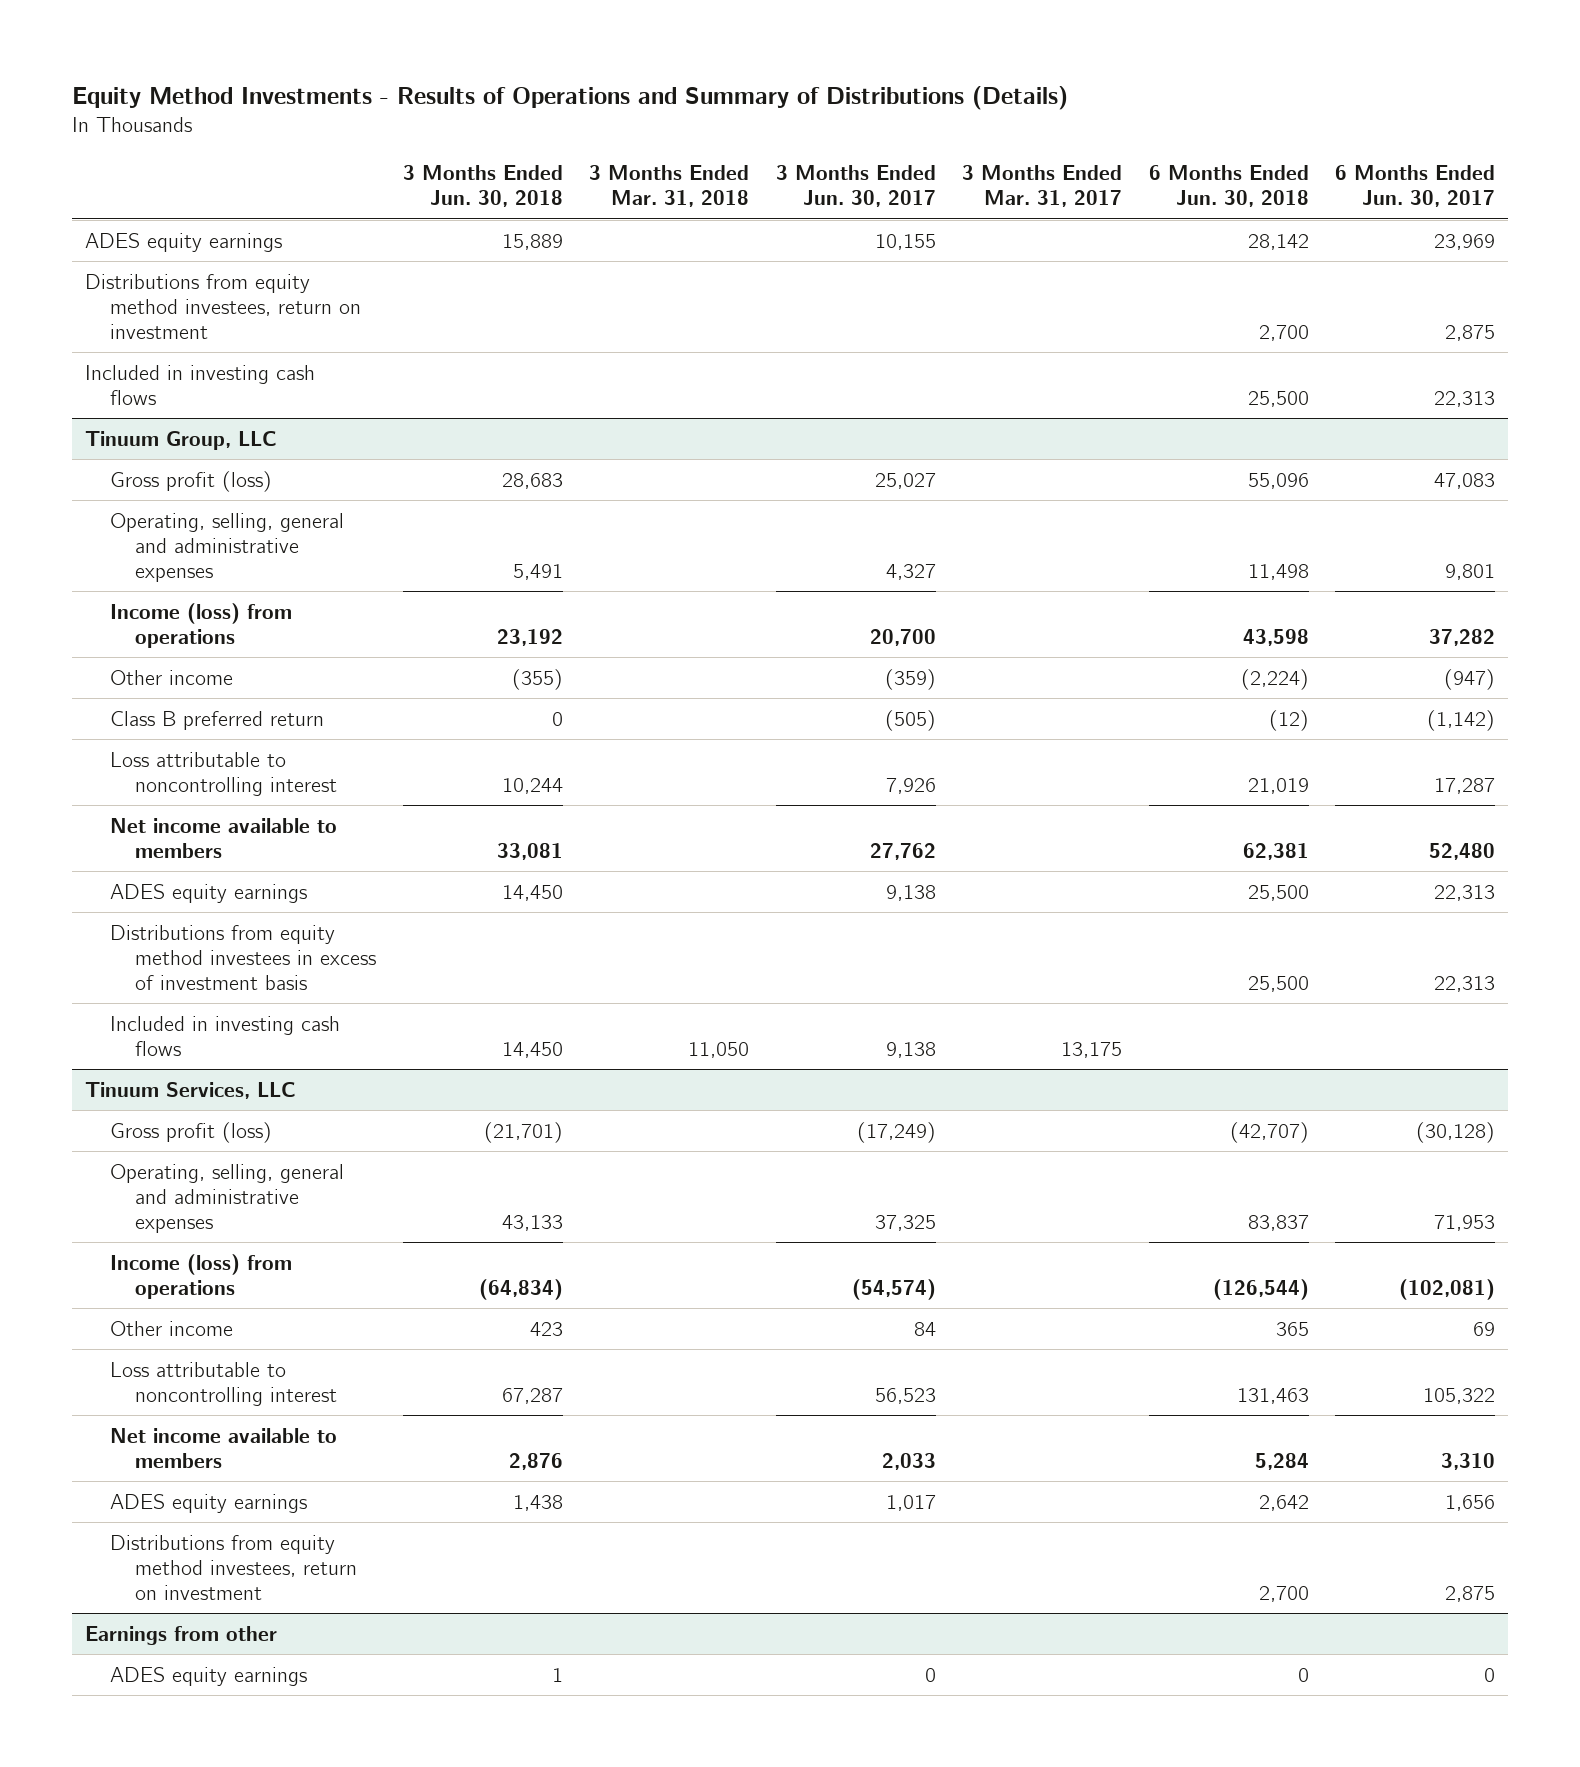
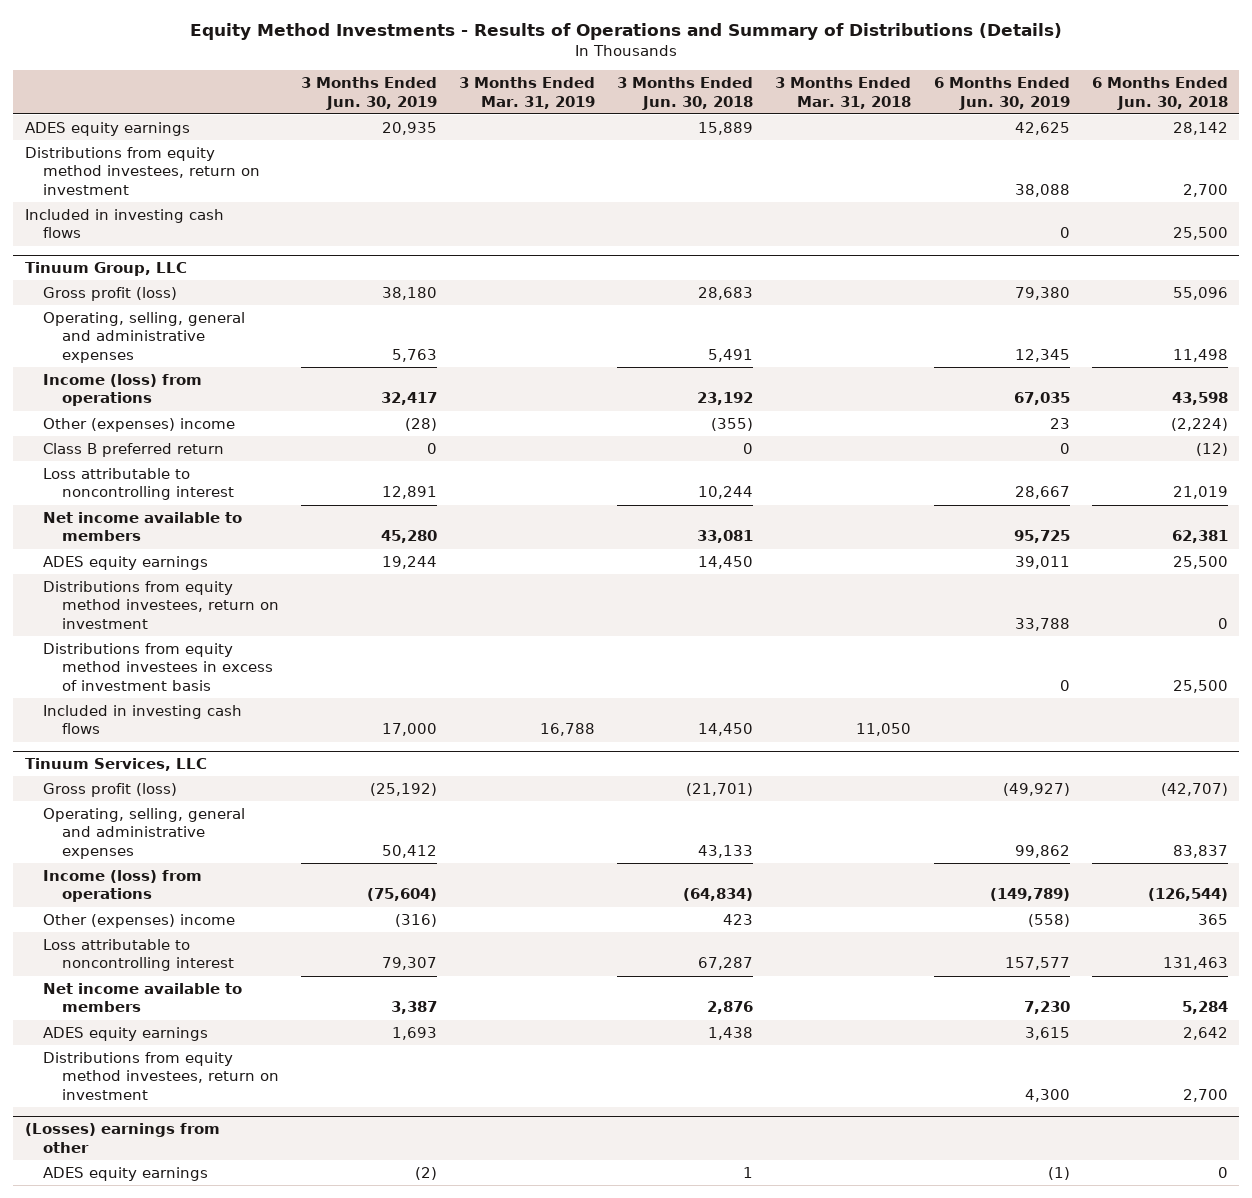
[775,165,936,208] 3 Months Ended Jun. 30, 2017 -> none
[962,165,1123,208] 3 Months Ended Mar. 31, 2017 -> none
[1335,165,1496,208] 6 Months Ended Jun. 30, 2017 -> none
none -> [300,76,437,110] 3 Months Ended Jun. 30, 2019
none -> [459,76,596,109] 3 Months Ended Mar. 31, 2019
none -> [933,76,1070,110] 6 Months Ended Jun. 30, 2019
[110,669,234,685] Other income -> [43,417,236,432] Other (expenses) income
none -> [43,580,279,630] Distributions from equity method investees, return on investment
[110,1320,234,1336] Other income -> [43,913,236,928] Other (expenses) income
[85,1625,278,1645] Earnings from other -> [24,1123,220,1153] (Losses) earnings from other

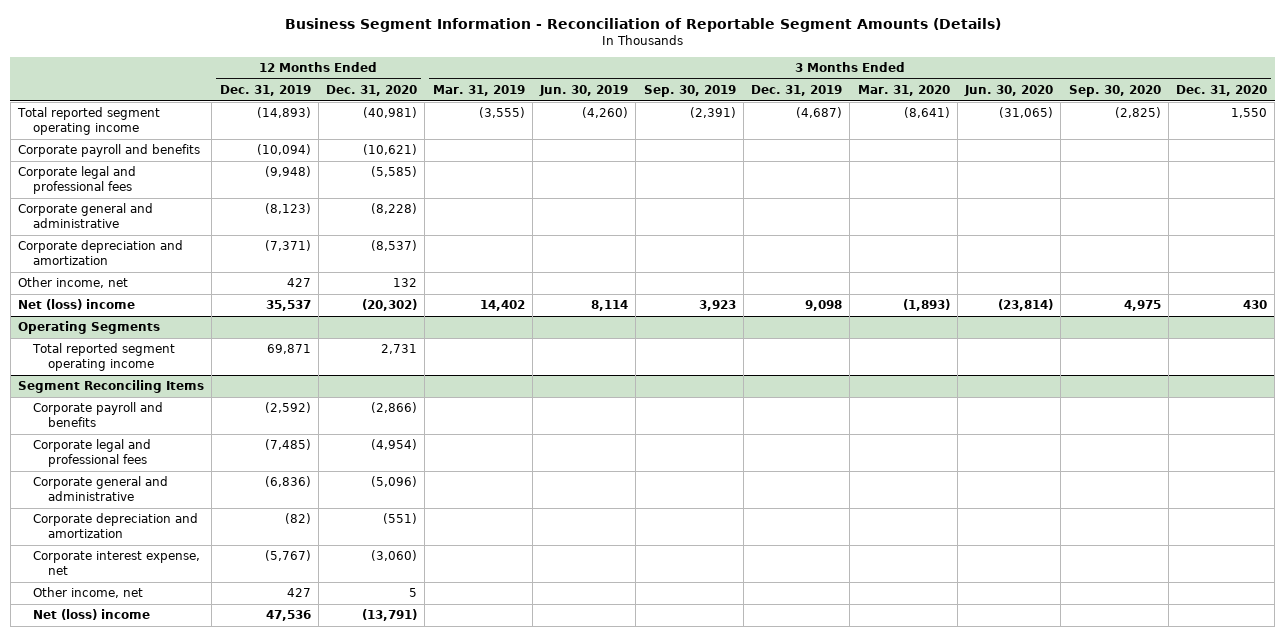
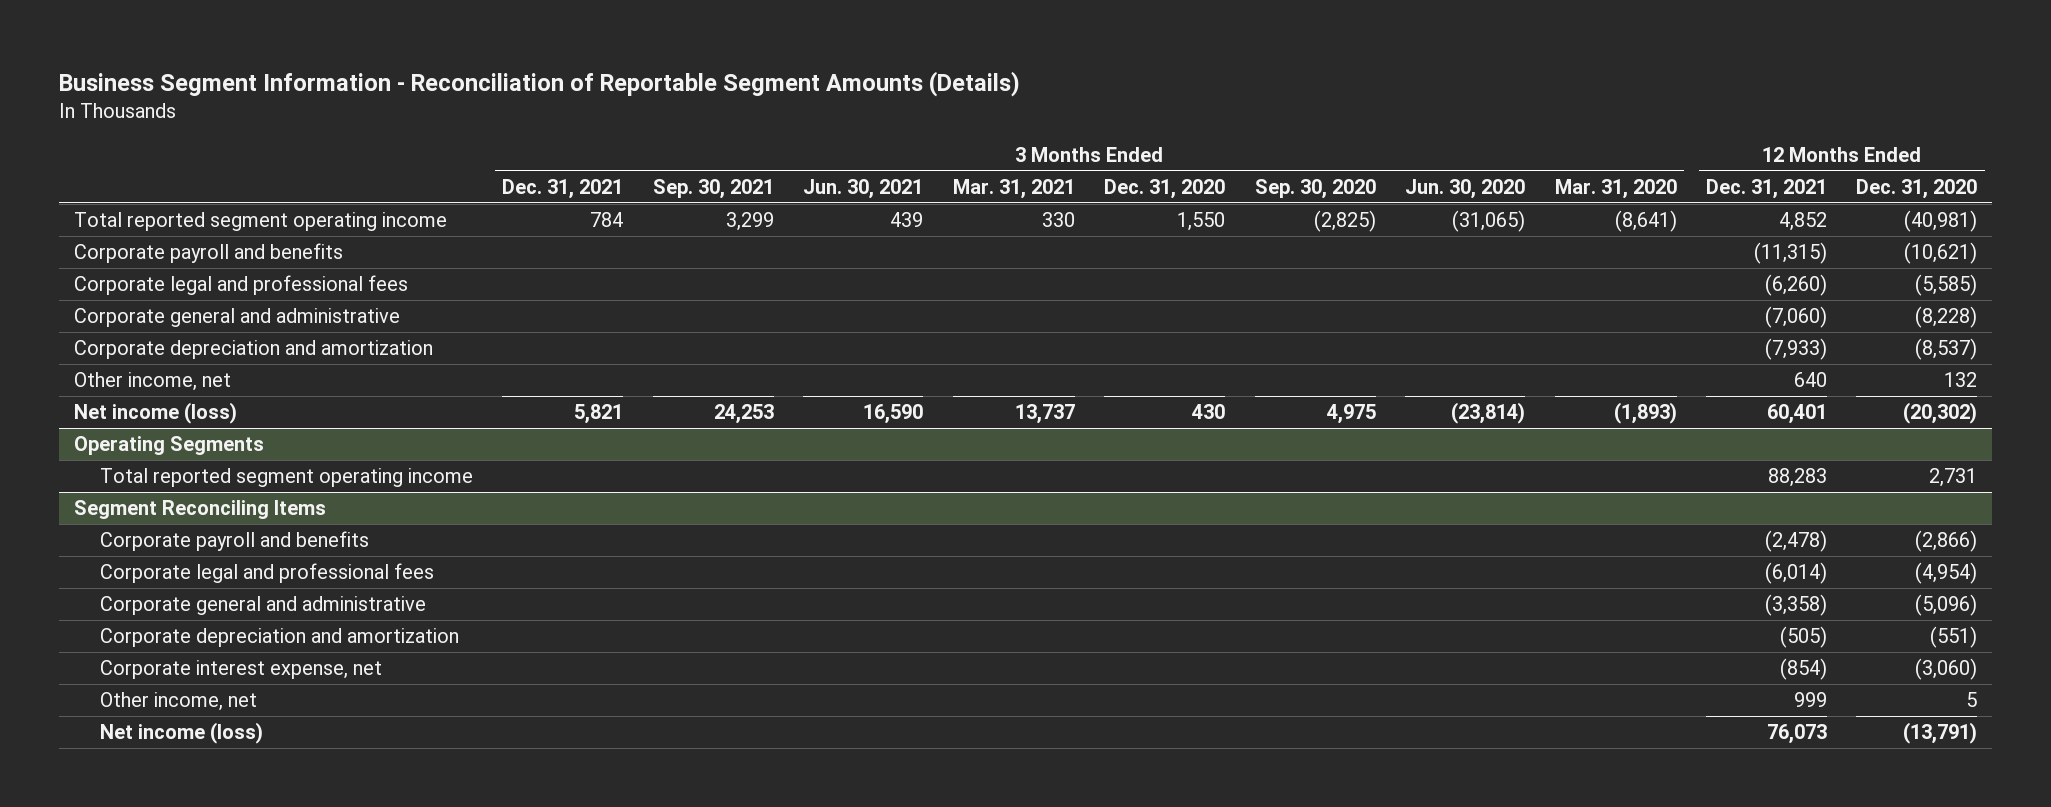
[219,85,311,97] Dec. 31, 2019 -> none
[432,85,525,97] Mar. 31, 2019 -> none
[539,85,629,97] Jun. 30, 2019 -> none
[643,85,736,98] Sep. 30, 2019 -> none
[751,85,843,97] Dec. 31, 2019 -> none
none -> [502,178,624,199] Dec. 31, 2021
none -> [652,178,774,199] Sep. 30, 2021
none -> [803,178,924,199] Jun. 30, 2021
none -> [952,178,1075,199] Mar. 31, 2021
none -> [1705,178,1827,199] Dec. 31, 2021
[18,299,136,311] Net (loss) income -> [73,402,237,425] Net income (loss)
[33,609,151,621] Net (loss) income -> [99,722,263,745] Net income (loss)

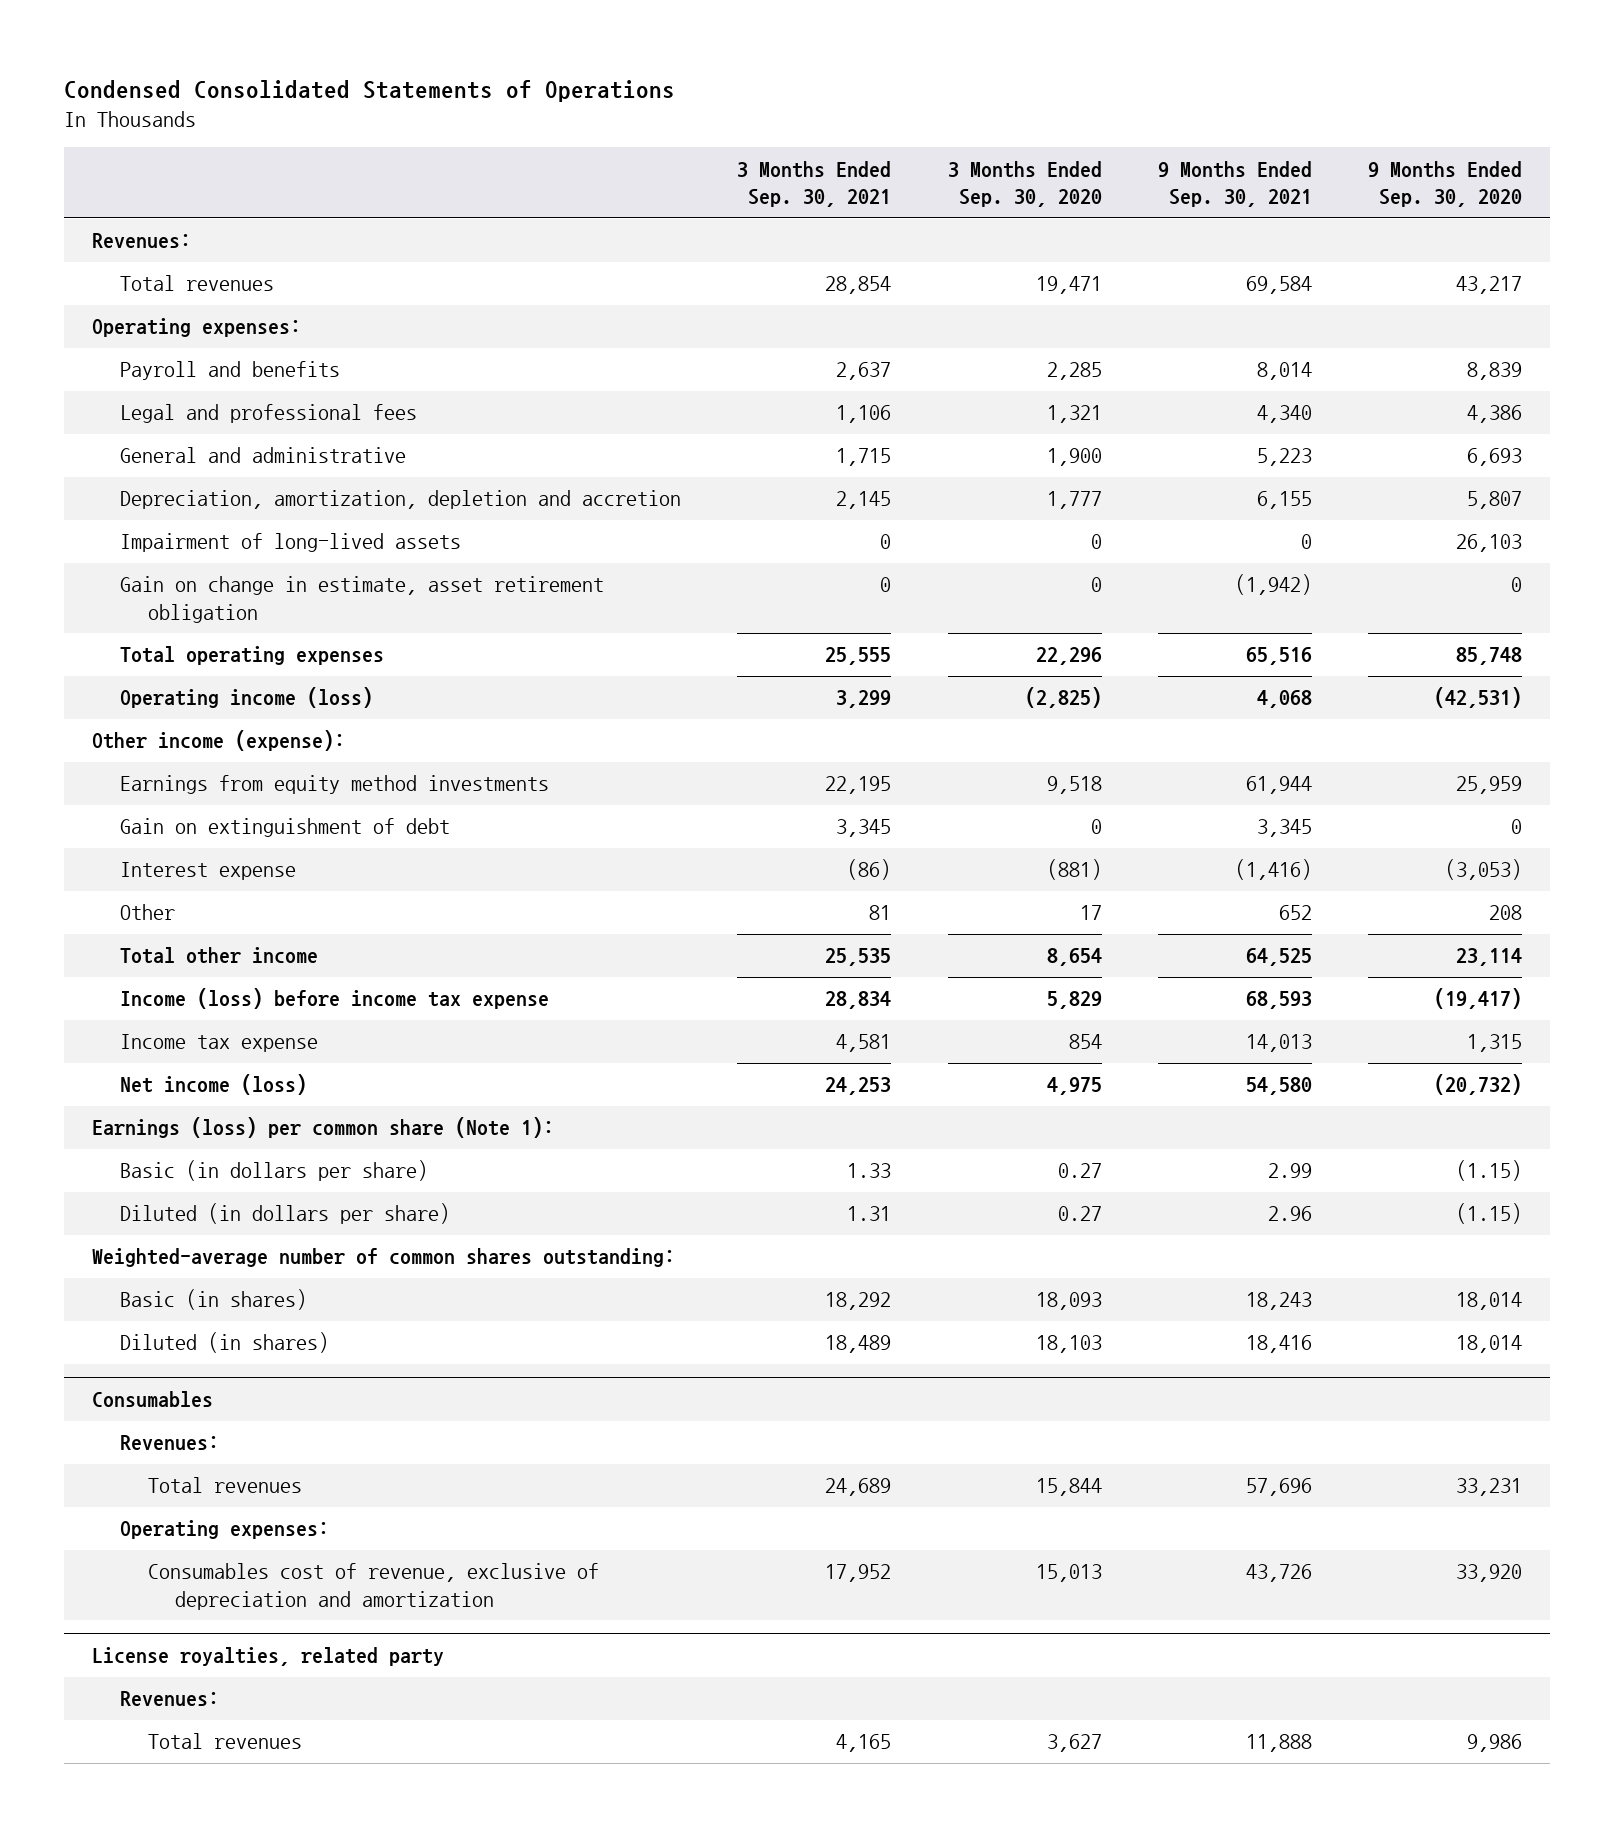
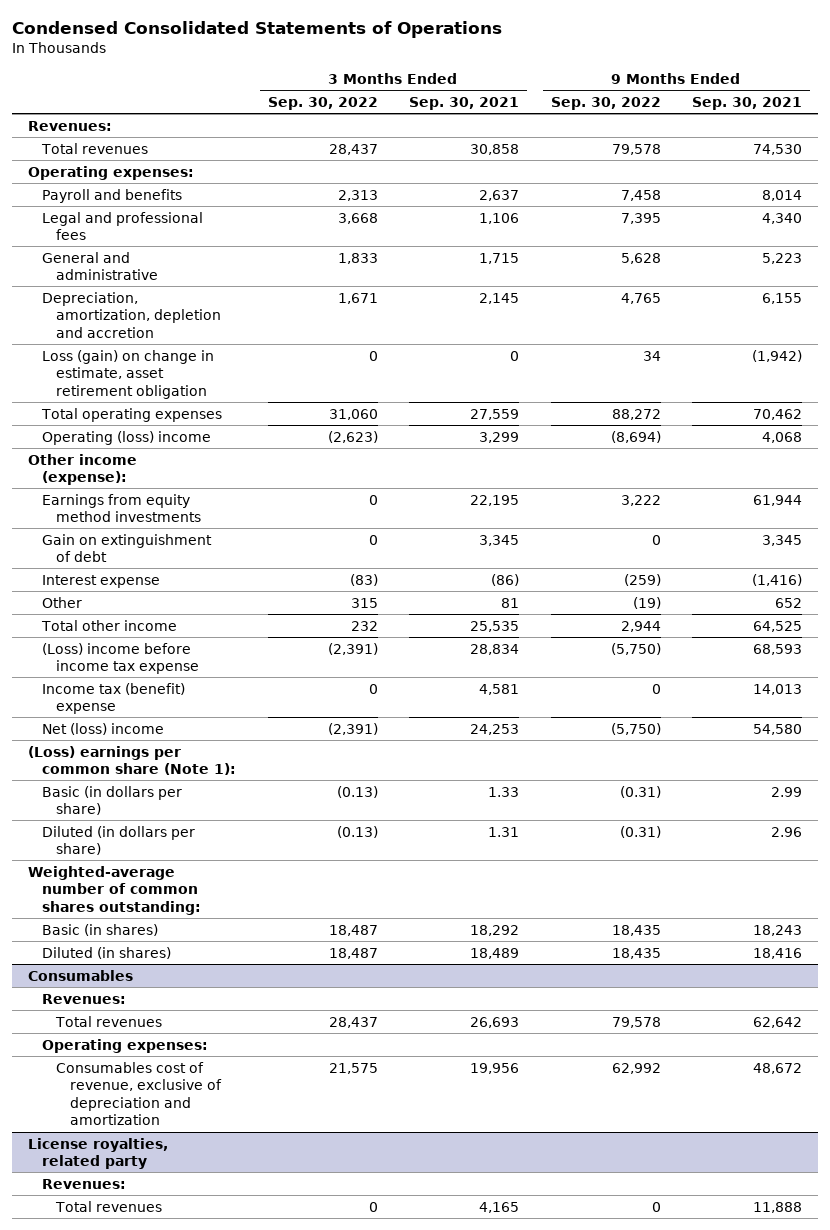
[947,160,1102,208] 3 Months Ended Sep. 30, 2020 -> none
[1368,160,1523,208] 9 Months Ended Sep. 30, 2020 -> none
none -> [267,96,378,110] Sep. 30, 2022
none -> [550,96,661,110] Sep. 30, 2022
[825,276,892,295] 28,854 -> [470,143,520,155] 30,858
[1245,276,1312,295] 69,584 -> [753,143,803,155] 74,530
[120,533,462,553] Impairment of long-lived assets -> none
[120,576,605,623] Gain on change in estimate, asset retirement obligation -> [42,349,215,399] Loss (gain) on change in estimate, asset retirement obligation
[825,647,892,666] 25,555 -> [470,408,520,420] 27,559
[1245,647,1312,666] 65,516 -> [753,408,803,420] 70,462
[120,687,374,709] Operating income (loss) -> [42,430,212,445] Operating (loss) income
[120,988,550,1010] Income (loss) before income tax expense -> [42,642,200,675] (Loss) income before income tax expense
[120,1034,319,1053] Income tax expense -> [42,682,186,715] Income tax (benefit) expense
[120,1074,308,1096] Net income (loss) -> [42,722,165,735] Net (loss) income
[92,1117,555,1139] Earnings (loss) per common share (Note 1): -> [28,745,237,776] (Loss) earnings per common share (Note 1):
[825,1478,892,1497] 24,689 -> [470,1016,520,1028] 26,693
[1245,1478,1312,1497] 57,696 -> [753,1016,803,1028] 62,642
[825,1564,892,1583] 17,952 -> [470,1062,520,1074] 19,956
[1245,1564,1312,1583] 43,726 -> [753,1062,803,1074] 48,672

